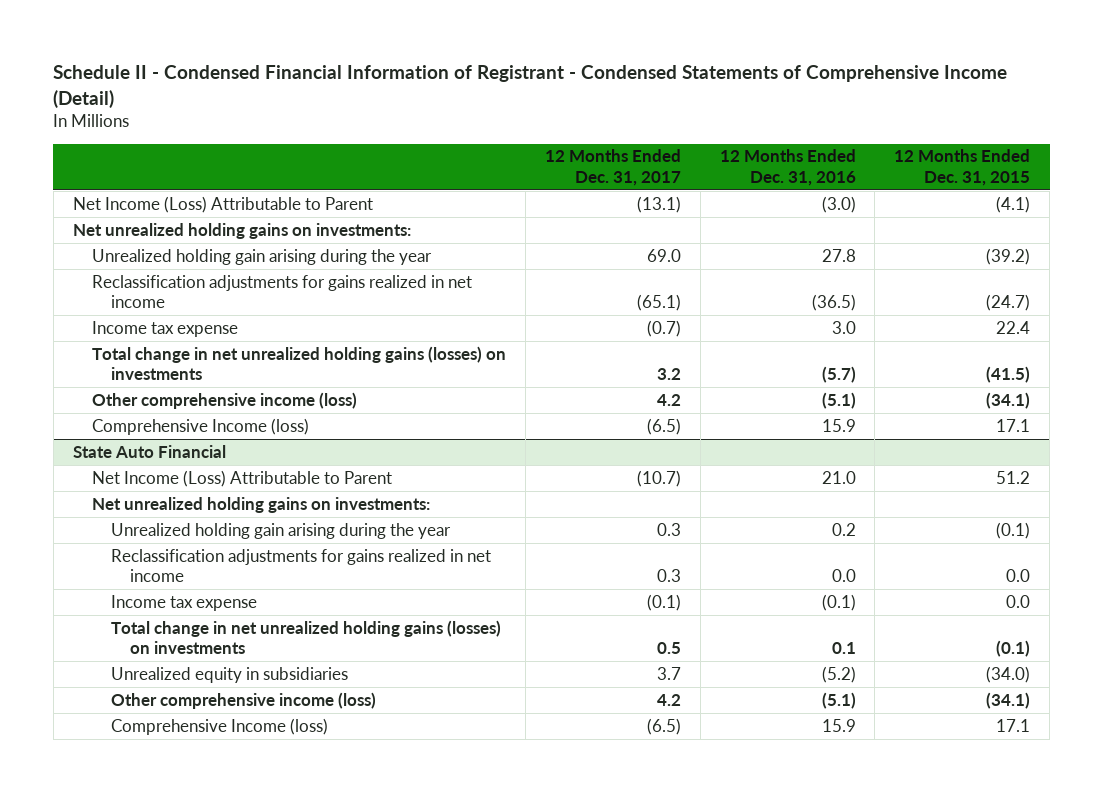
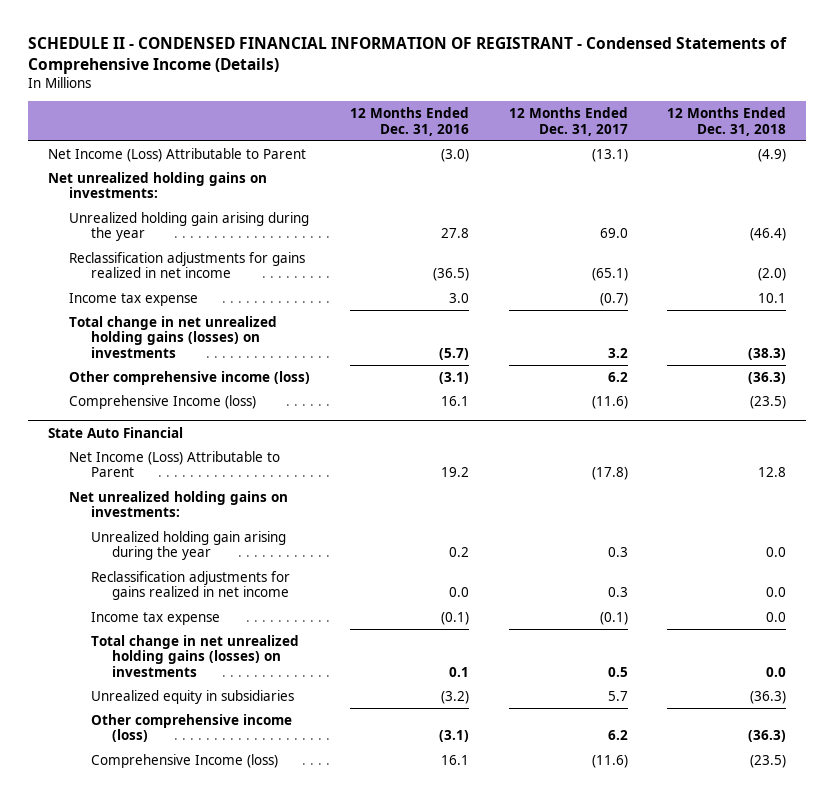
[53,65,1008,108] Schedule II - Condensed Financial Information of Registrant - Condensed Statements of Comprehensive Income (Detail) -> [28,36,788,74] SCHEDULE II - CONDENSED FINANCIAL INFORMATION OF REGISTRANT - Condensed Statements of Comprehensive Income (Details)
[894,149,1031,187] 12 Months Ended Dec. 31, 2015 -> none
none -> [667,107,787,136] 12 Months Ended Dec. 31, 2018
[656,393,681,406] 4.2 -> [607,371,628,382] 6.2
[821,391,856,409] (5.1) -> [438,371,469,384] (3.1)
[646,417,681,435] (6.5) -> [591,395,628,409] (11.6)
[821,418,856,432] 15.9 -> [440,395,469,406] 16.1
[636,469,681,487] (10.7) -> [591,467,628,481] (17.8)
[821,470,856,484] 21.0 -> [440,467,469,478] 19.2
[656,666,681,680] 3.7 -> [607,690,628,701] 5.7
[821,665,856,683] (5.2) -> [440,690,469,704] (3.2)
[656,693,681,706] 4.2 -> [607,730,628,741] 6.2
[821,691,856,709] (5.1) -> [438,730,469,743] (3.1)
[646,717,681,735] (6.5) -> [591,754,628,768] (11.6)
[821,718,856,732] 15.9 -> [440,754,469,765] 16.1

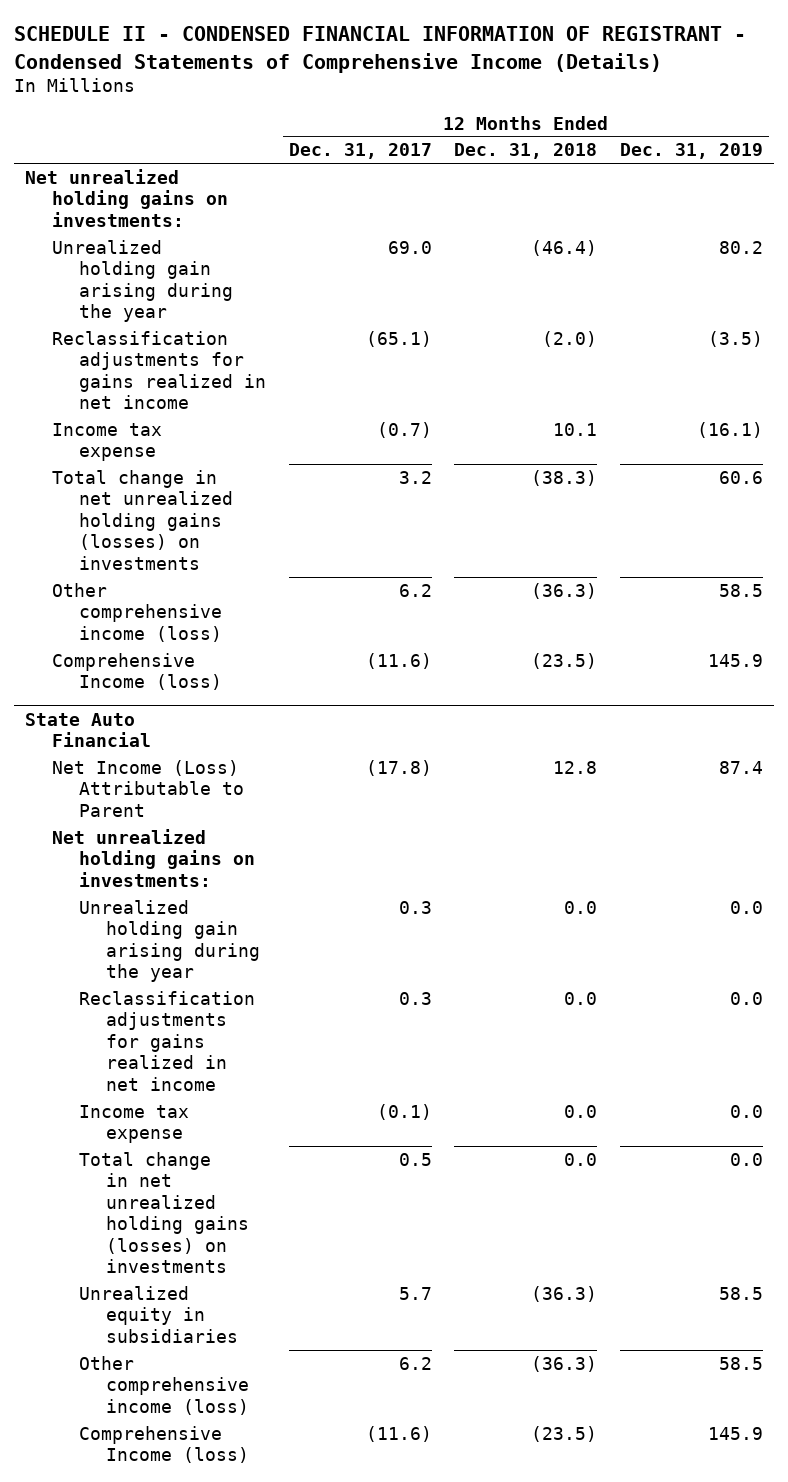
[349,107,469,136] 12 Months Ended Dec. 31, 2016 -> none
none -> [620,143,764,160] Dec. 31, 2019
[47,147,306,162] Net Income (Loss) Attributable to Parent -> none

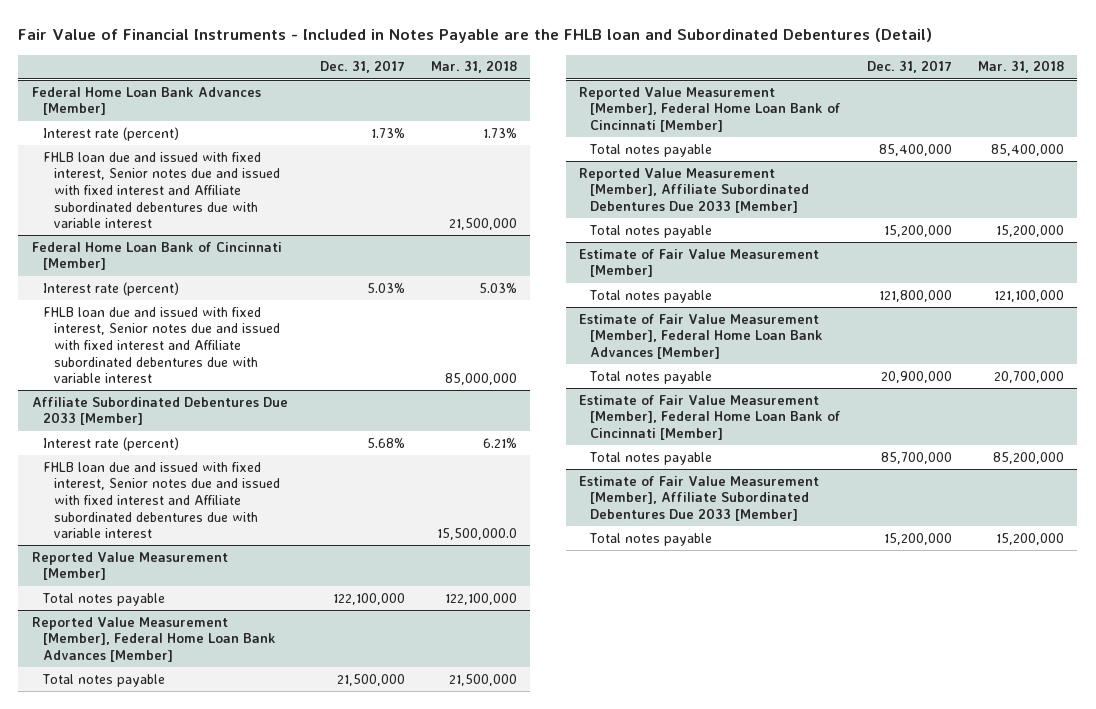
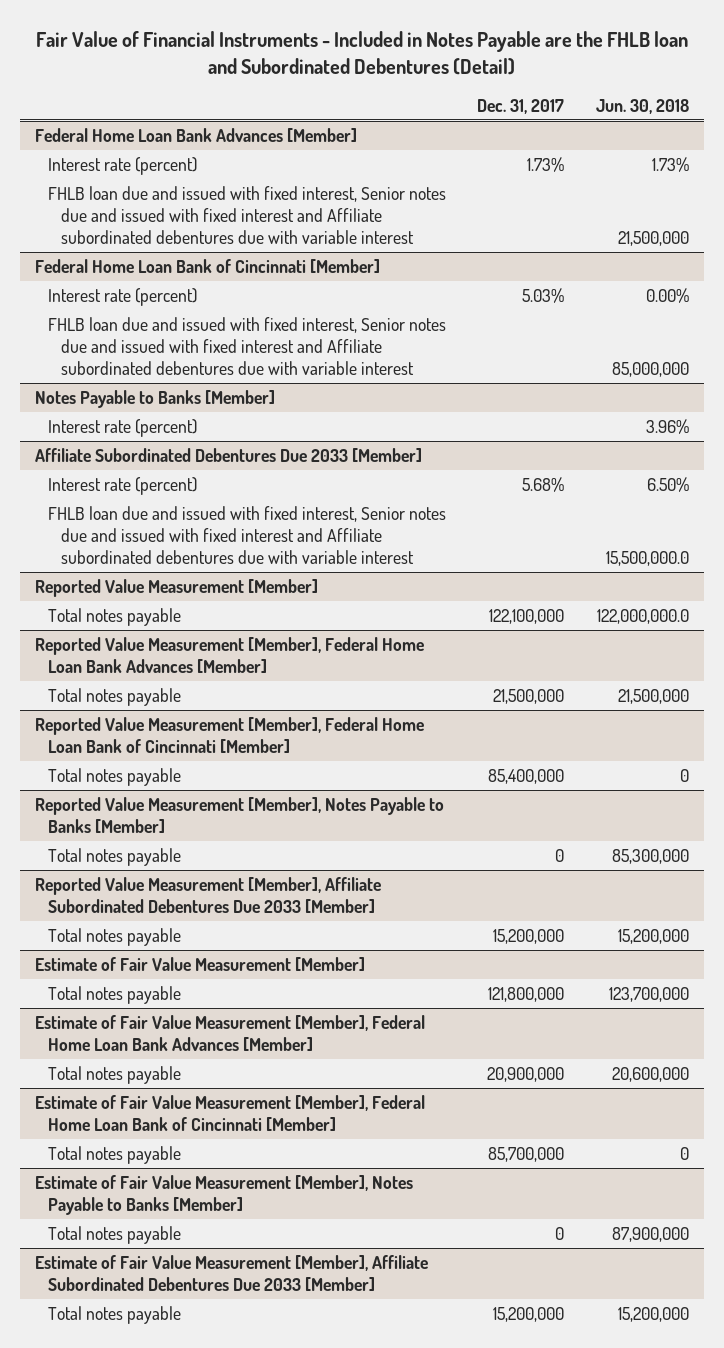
[431,60,518,74] Mar. 31, 2018 -> none
none -> [595,98,689,114] Jun. 30, 2018
none -> [35,389,276,408] Notes Payable to Banks [Member]
none -> [48,418,198,437] Interest rate (percent)
none -> [35,796,445,834] Reported Value Measurement [Member], Notes Payable to Banks [Member]
none -> [48,847,182,866] Total notes payable
none -> [35,1174,414,1216] Estimate of Fair Value Measurement [Member], Notes Payable to Banks [Member]
none -> [48,1225,182,1244] Total notes payable

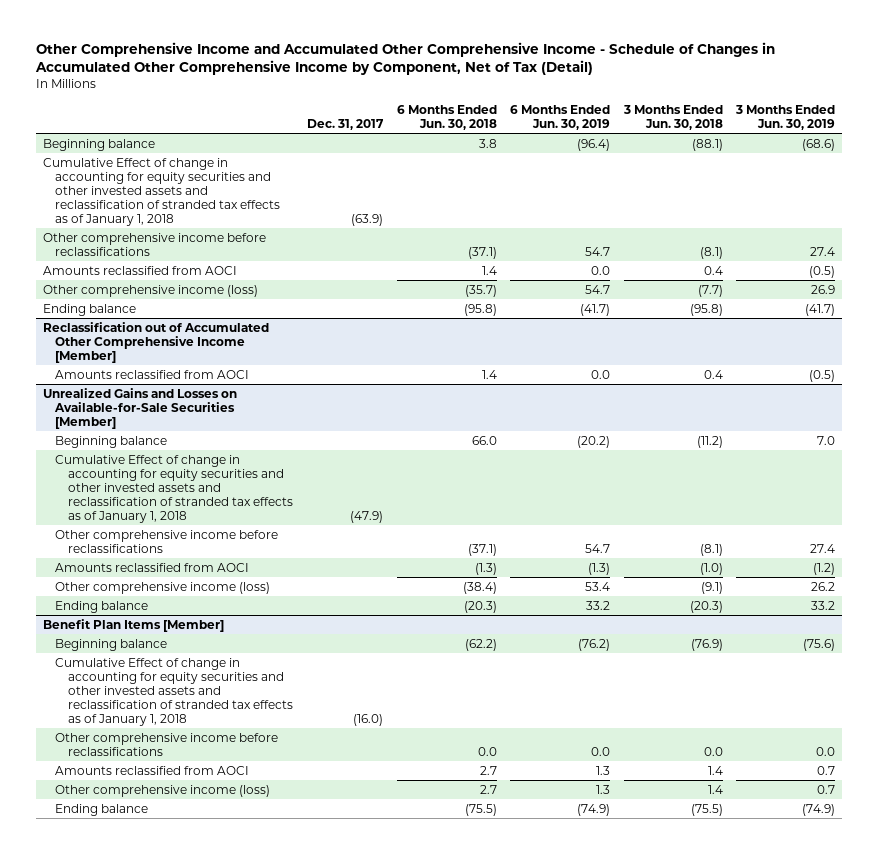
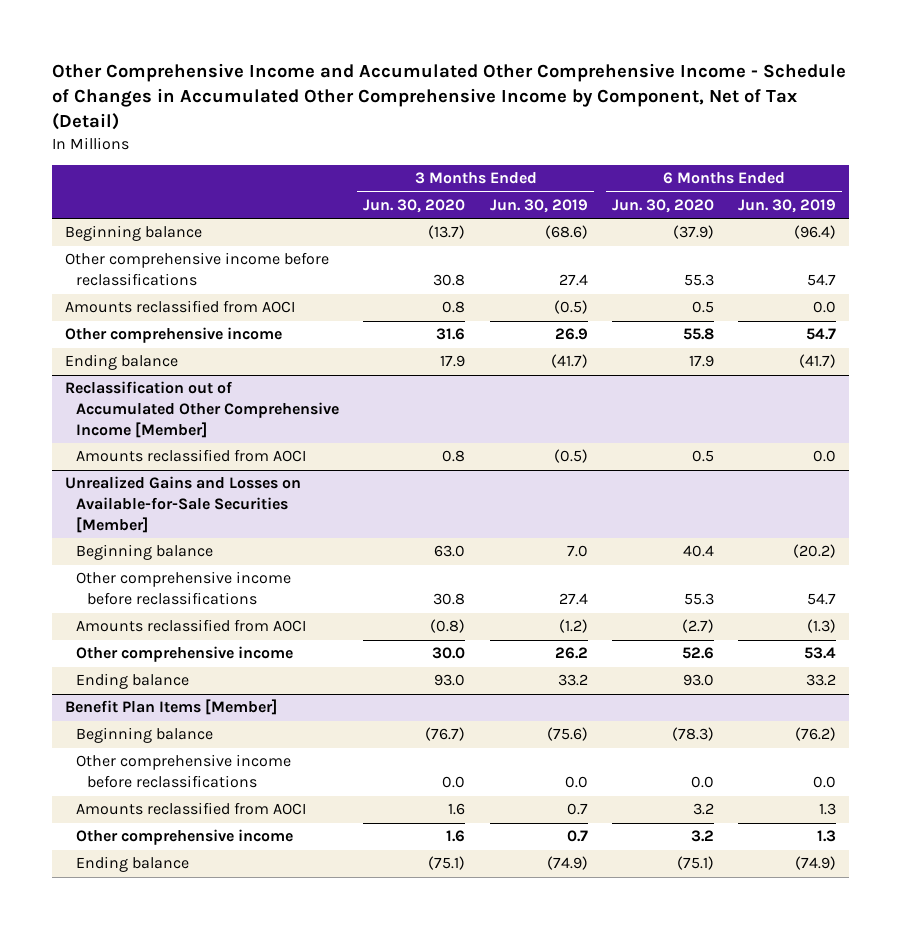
[306,118,384,130] Dec. 31, 2017 -> none
[396,104,497,130] 6 Months Ended Jun. 30, 2018 -> none
[622,104,723,130] 3 Months Ended Jun. 30, 2018 -> none
none -> [363,198,466,213] Jun. 30, 2020
none -> [612,198,715,213] Jun. 30, 2020
[42,157,281,226] Cumulative Effect of change in accounting for equity securities and other invested assets and reclassification of stranded tax effects as of January 1, 2018 -> none
[42,284,258,297] Other comprehensive income (loss) -> [64,327,282,344] Other comprehensive income
[55,454,294,523] Cumulative Effect of change in accounting for equity securities and other invested assets and reclassification of stranded tax effects as of January 1, 2018 -> none
[55,581,271,594] Other comprehensive income (loss) -> [76,646,294,663] Other comprehensive income
[55,657,294,726] Cumulative Effect of change in accounting for equity securities and other invested assets and reclassification of stranded tax effects as of January 1, 2018 -> none
[55,784,271,797] Other comprehensive income (loss) -> [76,829,294,846] Other comprehensive income

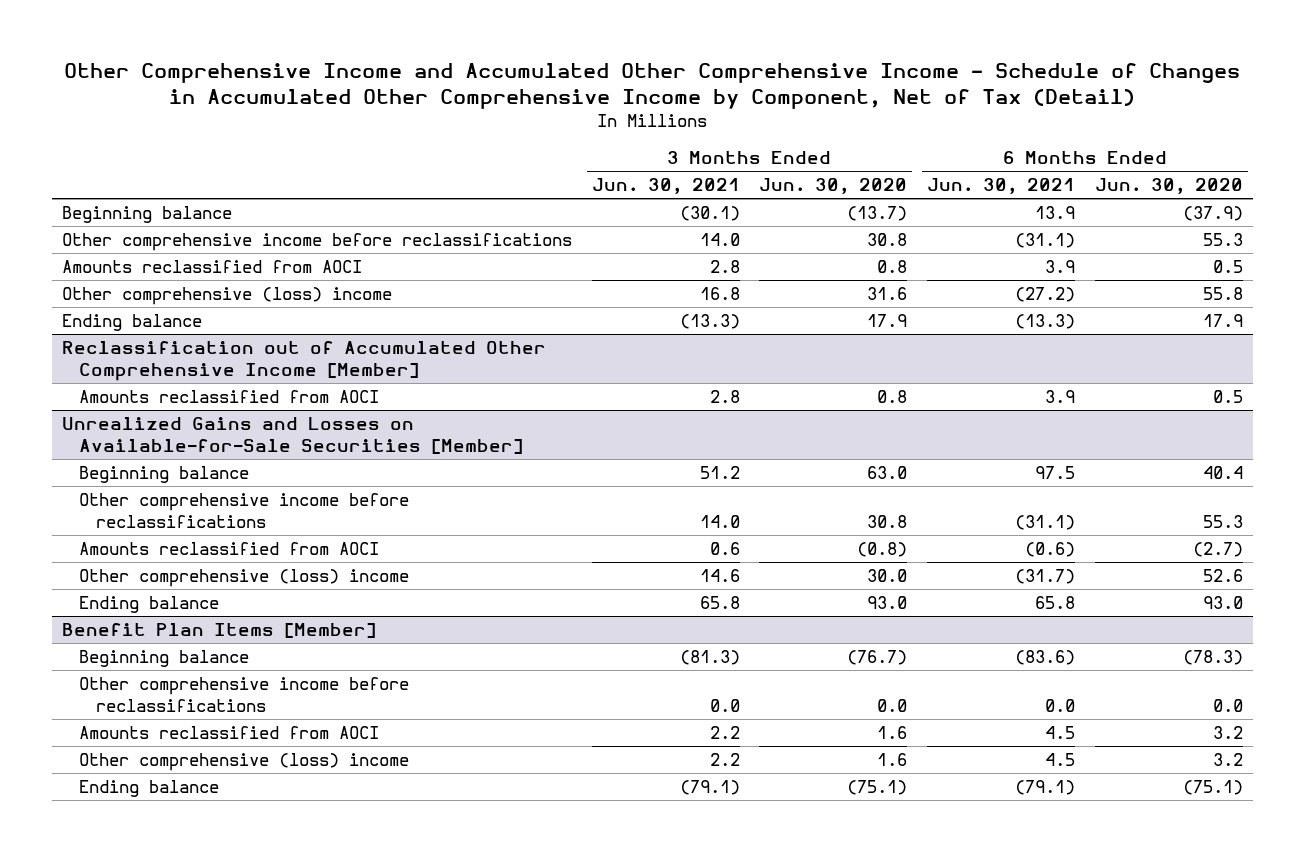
[489,198,588,213] Jun. 30, 2019 -> none
[738,198,837,213] Jun. 30, 2019 -> none
none -> [591,178,740,195] Jun. 30, 2021
none -> [927,178,1076,195] Jun. 30, 2021
[64,327,282,344] Other comprehensive income -> [61,286,392,305] Other comprehensive (loss) income
[76,646,294,663] Other comprehensive income -> [79,568,410,587] Other comprehensive (loss) income
[76,829,294,846] Other comprehensive income -> [79,752,410,771] Other comprehensive (loss) income

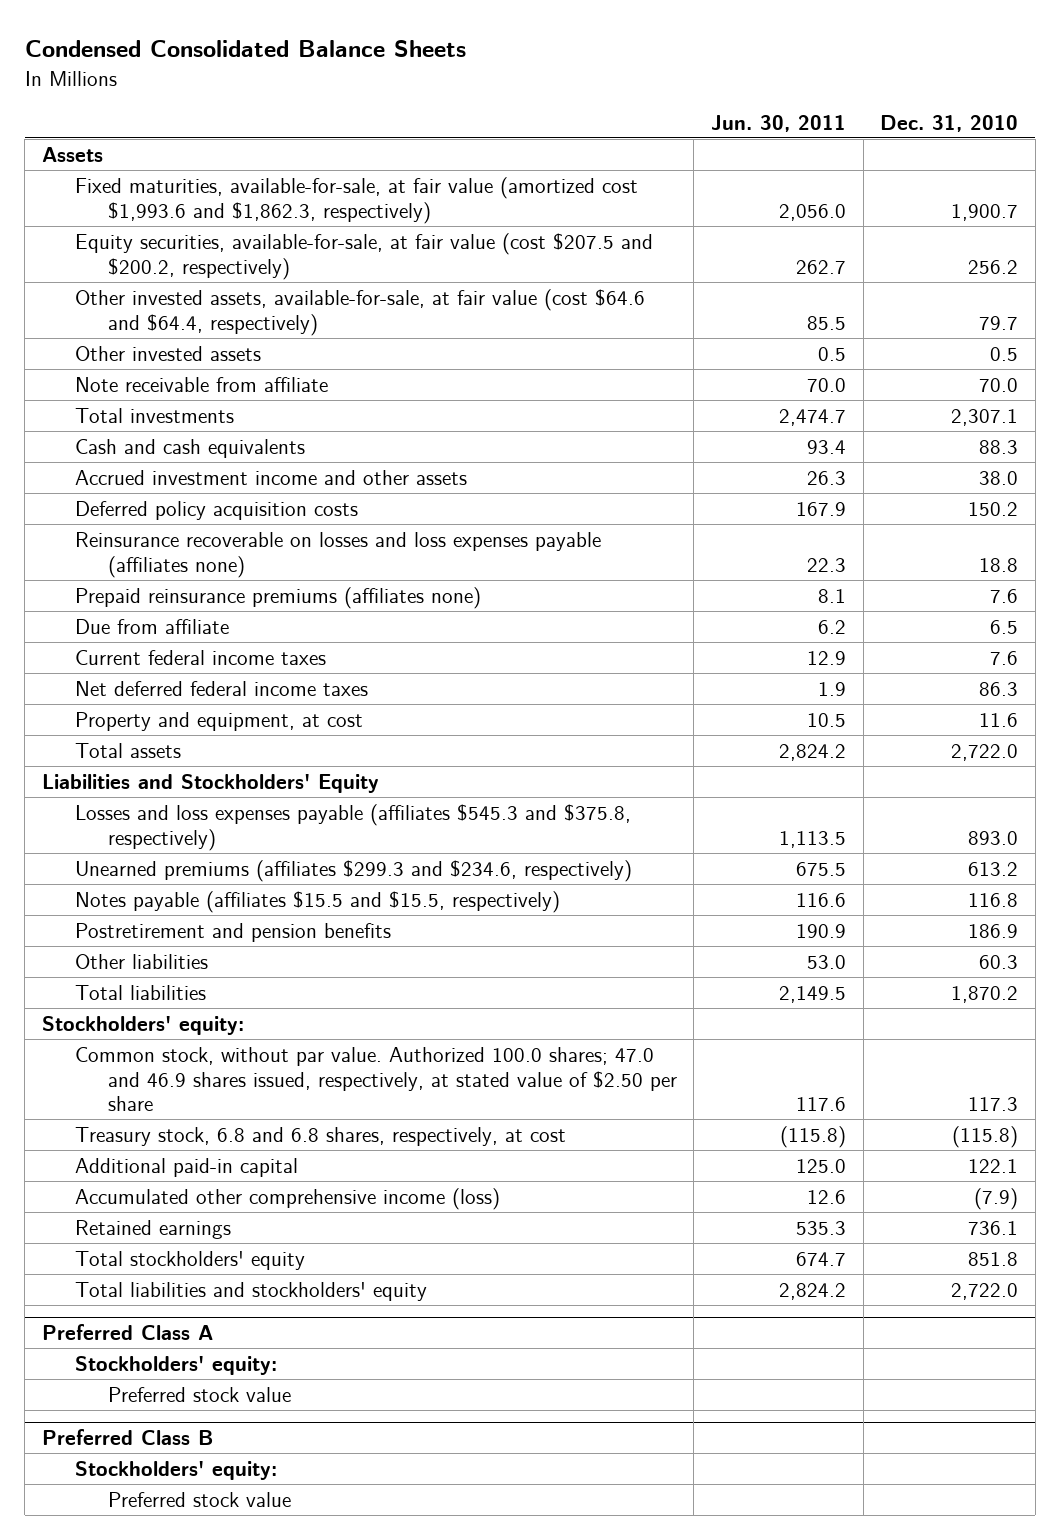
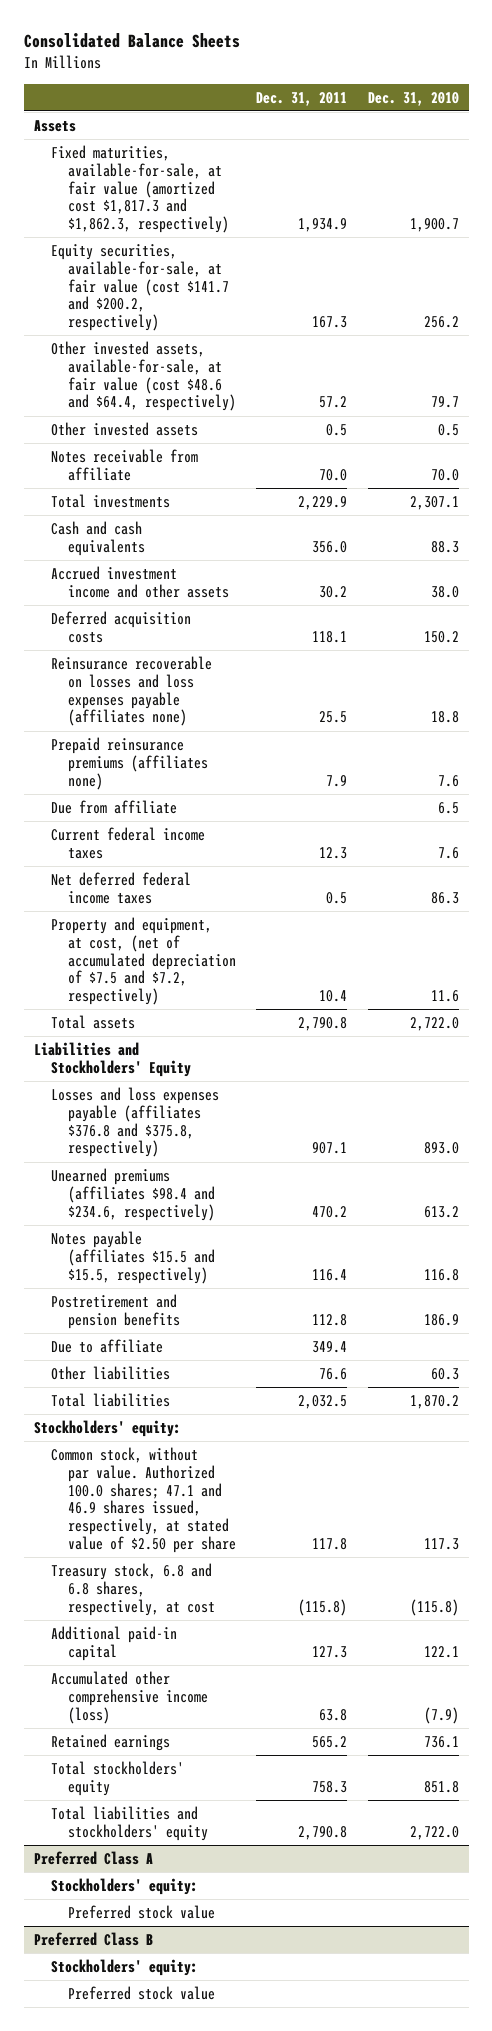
[24,40,466,58] Condensed Consolidated Balance Sheets -> [23,33,240,49] Consolidated Balance Sheets
[710,114,846,132] Jun. 30, 2011 -> none
none -> [256,91,348,106] Dec. 31, 2011
[74,176,638,224] Fixed maturities, available-for-sale, at fair value (amortized cost $1,993.6 and $1,862.3, respectively) -> [50,144,230,234] Fixed maturities, available-for-sale, at fair value (amortized cost $1,817.3 and $1,862.3, respectively)
[74,232,653,280] Equity securities, available-for-sale, at fair value (cost $207.5 and $200.2, respectively) -> [50,243,230,332] Equity securities, available-for-sale, at fair value (cost $141.7 and $200.2, respectively)
[74,288,645,336] Other invested assets, available-for-sale, at fair value (cost $64.6 and $64.4, respectively) -> [50,340,237,412] Other invested assets, available-for-sale, at fair value (cost $48.6 and $64.4, respectively)
[74,376,328,392] Note receivable from affiliate -> [50,448,198,481] Notes receivable from affiliate
[74,500,358,520] Deferred policy acquisition costs -> [50,610,191,643] Deferred acquisition costs
[74,711,363,731] Property and equipment, at cost -> [50,916,237,1006] Property and equipment, at cost, (net of accumulated depreciation of $7.5 and $7.2, respectively)
[74,803,631,851] Losses and loss expenses payable (affiliates $545.3 and $375.8, respectively) -> [50,1086,219,1158] Losses and loss expenses payable (affiliates $376.8 and $375.8, respectively)
[74,859,632,882] Unearned premiums (affiliates $299.3 and $234.6, respectively) -> [50,1167,216,1221] Unearned premiums (affiliates $98.4 and $234.6, respectively)
none -> [50,1338,163,1353] Due to affiliate
[74,1046,677,1112] Common stock, without par value. Authorized 100.0 shares; 47.0 and 46.9 shares issued, respectively, at stated value of $2.50 per share -> [50,1446,237,1553] Common stock, without par value. Authorized 100.0 shares; 47.1 and 46.9 shares issued, respectively, at stated value of $2.50 per share

